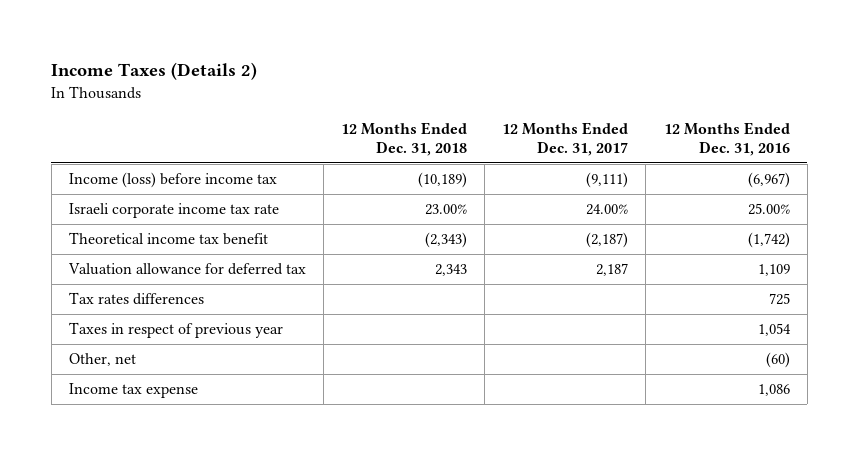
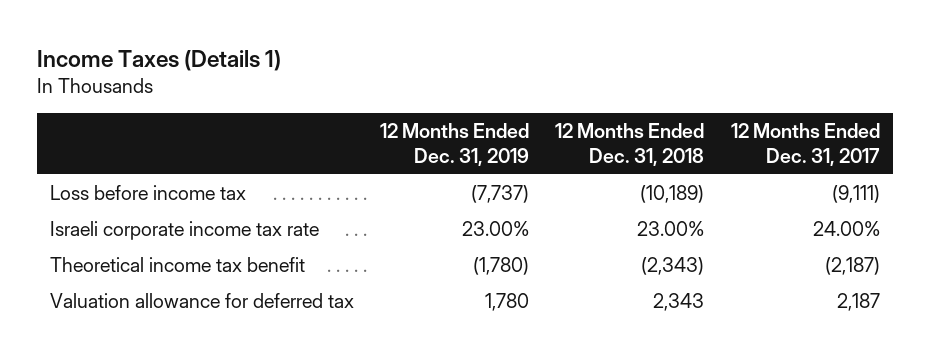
[51,61,258,80] Income Taxes (Details 2) -> [36,49,281,71] Income Taxes (Details 1)
[663,121,790,156] 12 Months Ended Dec. 31, 2016 -> none
none -> [380,123,530,166] 12 Months Ended Dec. 31, 2019
[68,172,277,189] Income (loss) before income tax -> [49,185,246,201] Loss before income tax
[68,292,204,306] Tax rates differences -> none
[68,322,283,339] Taxes in respect of previous year -> none
[68,353,136,367] Other, net -> none
[68,383,198,399] Income tax expense -> none

